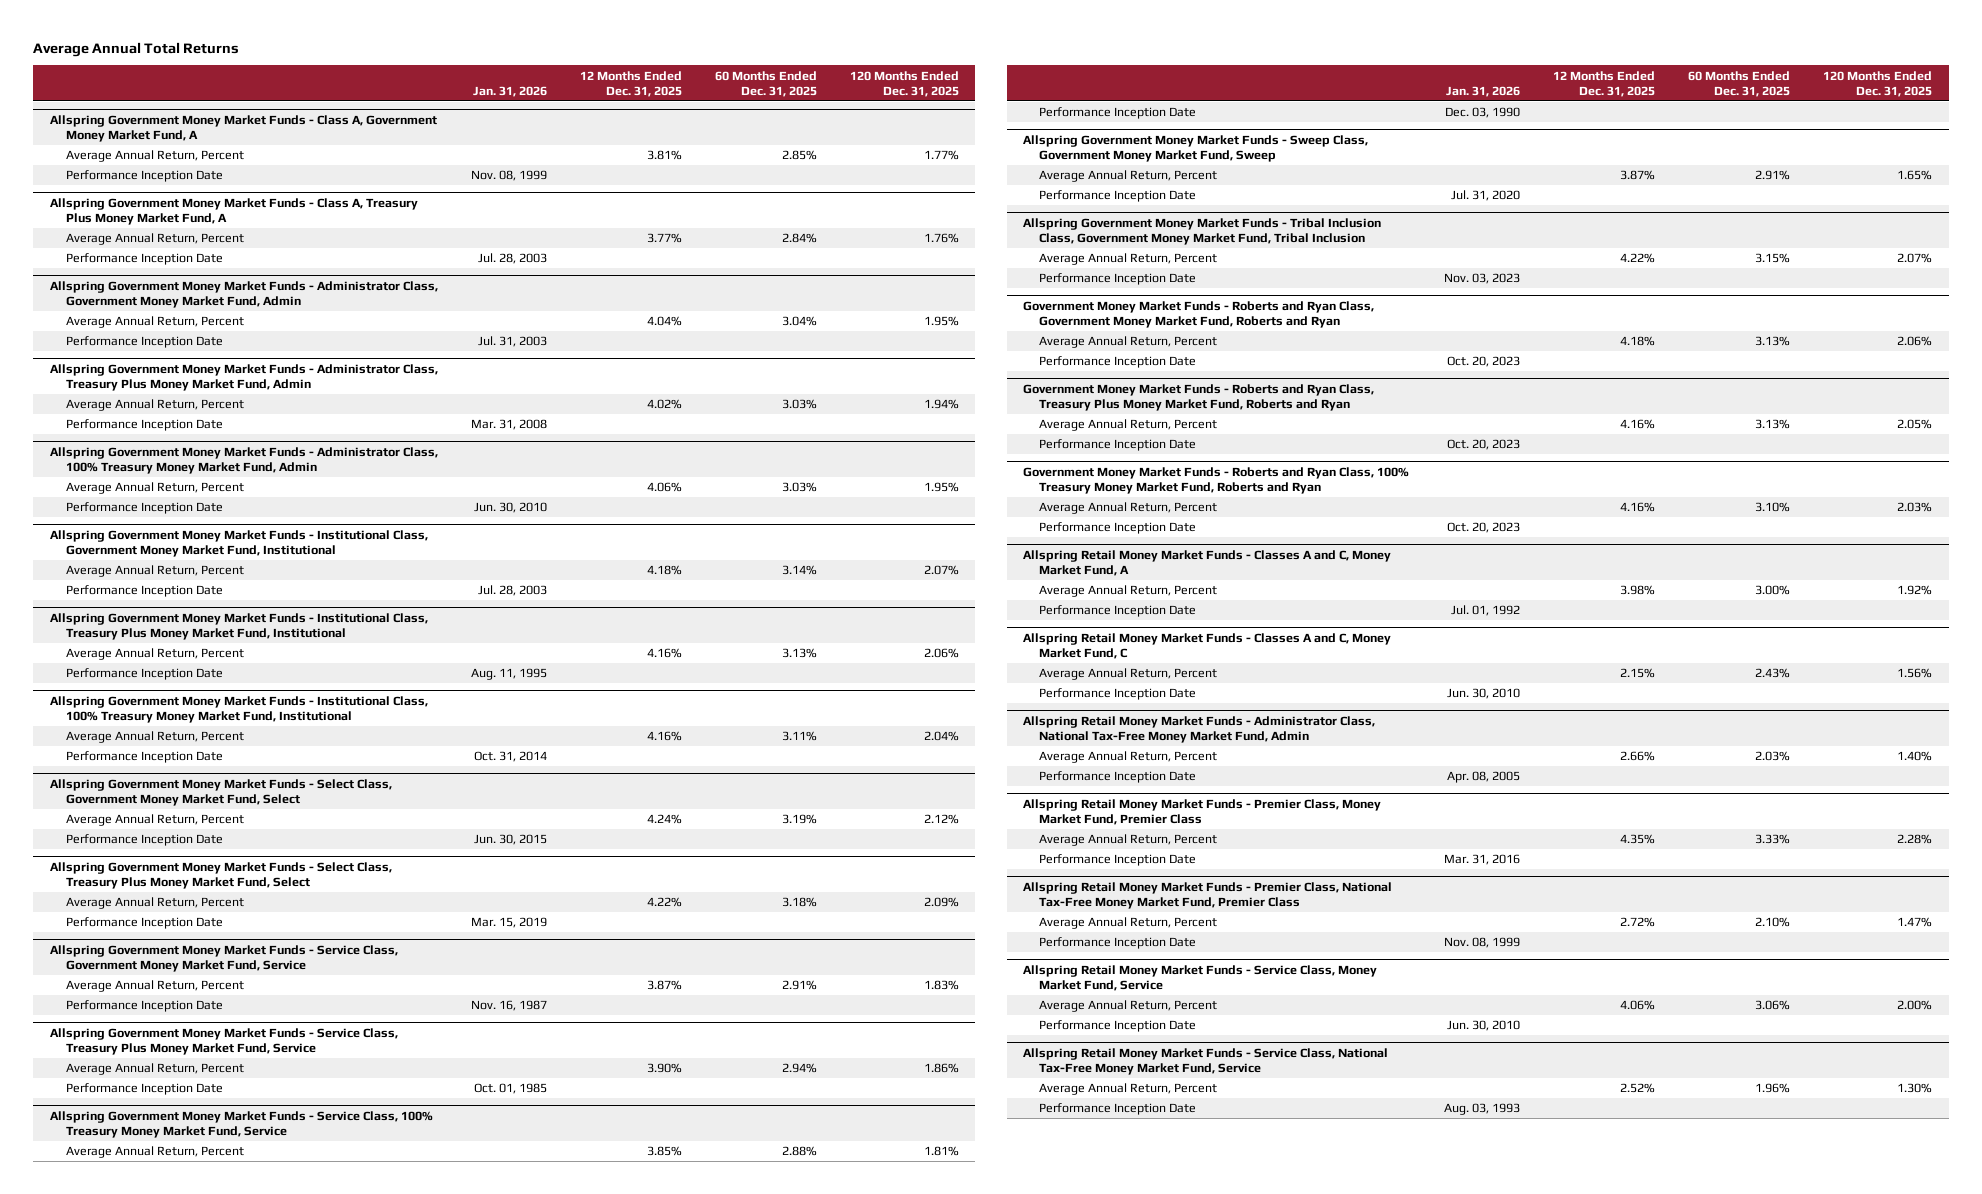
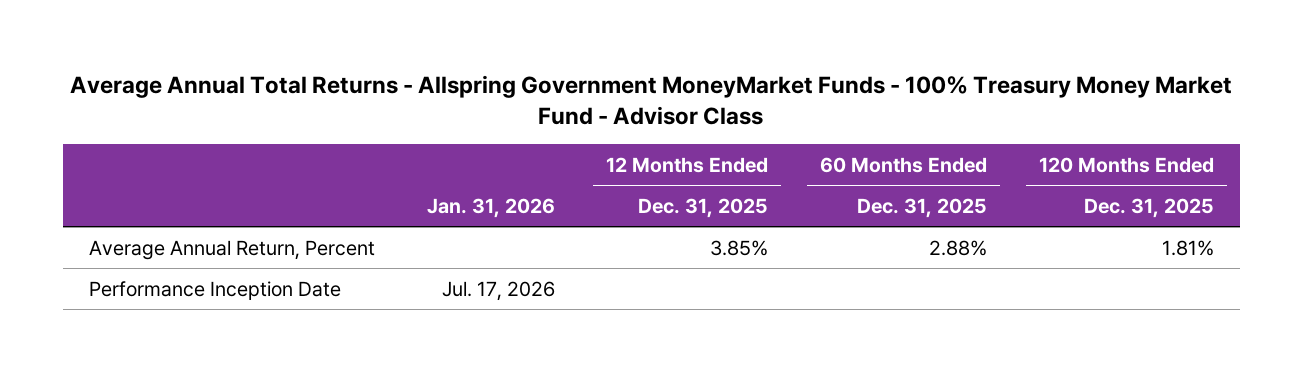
[33,41,240,57] Average Annual Total Returns -> [70,75,1233,126] Average Annual Total Returns - Allspring Government MoneyMarket Funds - 100% Treasury Money Market Fund - Advisor Class
[49,114,437,142] Allspring Government Money Market Funds - Class A, Government Money Market Fund, A -> none
[65,150,244,163] Average Annual Return, Percent -> none
[65,170,223,183] Performance Inception Date -> none
[49,197,418,225] Allspring Government Money Market Funds - Class A, Treasury Plus Money Market Fund, A -> none
[65,233,244,246] Average Annual Return, Percent -> none
[65,253,223,266] Performance Inception Date -> none
[49,280,438,308] Allspring Government Money Market Funds - Administrator Class, Government Money Market Fund, Admin -> none
[65,316,244,329] Average Annual Return, Percent -> none
[65,336,223,349] Performance Inception Date -> none
[49,363,438,391] Allspring Government Money Market Funds - Administrator Class, Treasury Plus Money Market Fund, Admin -> none
[65,399,244,412] Average Annual Return, Percent -> none
[65,419,223,432] Performance Inception Date -> none
[49,446,438,474] Allspring Government Money Market Funds - Administrator Class, 100% Treasury Money Market Fund, Admin -> none
[65,482,244,495] Average Annual Return, Percent -> none
[65,502,223,515] Performance Inception Date -> none
[49,529,428,557] Allspring Government Money Market Funds - Institutional Class, Government Money Market Fund, Institutional -> none
[65,565,244,578] Average Annual Return, Percent -> none
[65,585,223,598] Performance Inception Date -> none
[49,612,428,640] Allspring Government Money Market Funds - Institutional Class, Treasury Plus Money Market Fund, Institutional -> none
[65,648,244,661] Average Annual Return, Percent -> none
[65,668,223,681] Performance Inception Date -> none
[49,695,428,723] Allspring Government Money Market Funds - Institutional Class, 100% Treasury Money Market Fund, Institutional -> none
[65,731,244,744] Average Annual Return, Percent -> none
[65,751,223,764] Performance Inception Date -> none
[49,778,392,806] Allspring Government Money Market Funds - Select Class, Government Money Market Fund, Select -> none
[65,814,244,827] Average Annual Return, Percent -> none
[65,834,223,847] Performance Inception Date -> none
[49,861,392,889] Allspring Government Money Market Funds - Select Class, Treasury Plus Money Market Fund, Select -> none
[65,897,244,910] Average Annual Return, Percent -> none
[65,917,223,930] Performance Inception Date -> none
[49,944,398,972] Allspring Government Money Market Funds - Service Class, Government Money Market Fund, Service -> none
[65,980,244,993] Average Annual Return, Percent -> none
[65,1000,223,1013] Performance Inception Date -> none
[49,1027,398,1055] Allspring Government Money Market Funds - Service Class, Treasury Plus Money Market Fund, Service -> none
[65,1063,244,1076] Average Annual Return, Percent -> none
[65,1083,223,1096] Performance Inception Date -> none
[49,1110,433,1138] Allspring Government Money Market Funds - Service Class, 100% Treasury Money Market Fund, Service -> none
[1023,134,1369,162] Allspring Government Money Market Funds - Sweep Class, Government Money Market Fund, Sweep -> none
[1039,170,1218,183] Average Annual Return, Percent -> none
[1039,190,1197,203] Performance Inception Date -> none
[1023,217,1382,245] Allspring Government Money Market Funds - Tribal Inclusion Class, Government Money Market Fund, Tribal Inclusion -> none
[1039,253,1218,266] Average Annual Return, Percent -> none
[1039,273,1197,286] Performance Inception Date -> none
[1023,300,1375,328] Government Money Market Funds - Roberts and Ryan Class, Government Money Market Fund, Roberts and Ryan -> none
[1039,336,1218,349] Average Annual Return, Percent -> none
[1039,356,1197,369] Performance Inception Date -> none
[1023,383,1375,411] Government Money Market Funds - Roberts and Ryan Class, Treasury Plus Money Market Fund, Roberts and Ryan -> none
[1039,419,1218,432] Average Annual Return, Percent -> none
[1039,439,1197,452] Performance Inception Date -> none
[1023,466,1410,494] Government Money Market Funds - Roberts and Ryan Class, 100% Treasury Money Market Fund, Roberts and Ryan -> none
[1039,502,1218,515] Average Annual Return, Percent -> none
[1039,522,1197,535] Performance Inception Date -> none
[1023,549,1392,576] Allspring Retail Money Market Funds - Classes A and C, Money Market Fund, A -> none
[1039,585,1218,598] Average Annual Return, Percent -> none
[1039,605,1197,618] Performance Inception Date -> none
[1023,632,1392,659] Allspring Retail Money Market Funds - Classes A and C, Money Market Fund, C -> none
[1039,668,1218,681] Average Annual Return, Percent -> none
[1039,688,1197,701] Performance Inception Date -> none
[1023,715,1376,743] Allspring Retail Money Market Funds - Administrator Class, National Tax-Free Money Market Fund, Admin -> none
[1039,751,1218,764] Average Annual Return, Percent -> none
[1039,771,1197,784] Performance Inception Date -> none
[1023,798,1382,825] Allspring Retail Money Market Funds - Premier Class, Money Market Fund, Premier Class -> none
[1039,834,1218,847] Average Annual Return, Percent -> none
[1039,854,1197,867] Performance Inception Date -> none
[1023,881,1393,909] Allspring Retail Money Market Funds - Premier Class, National Tax-Free Money Market Fund, Premier Class -> none
[1039,917,1218,930] Average Annual Return, Percent -> none
[1039,937,1197,950] Performance Inception Date -> none
[1023,964,1378,991] Allspring Retail Money Market Funds - Service Class, Money Market Fund, Service -> none
[1039,1000,1218,1013] Average Annual Return, Percent -> none
[1039,1020,1197,1033] Performance Inception Date -> none
[1023,1047,1389,1075] Allspring Retail Money Market Funds - Service Class, National Tax-Free Money Market Fund, Service -> none
[1039,1083,1218,1096] Average Annual Return, Percent -> none
[1039,1103,1197,1116] Performance Inception Date -> none
[1445,107,1521,119] Dec. 03, 1990 -> [441,280,555,301] Jul. 17, 2026

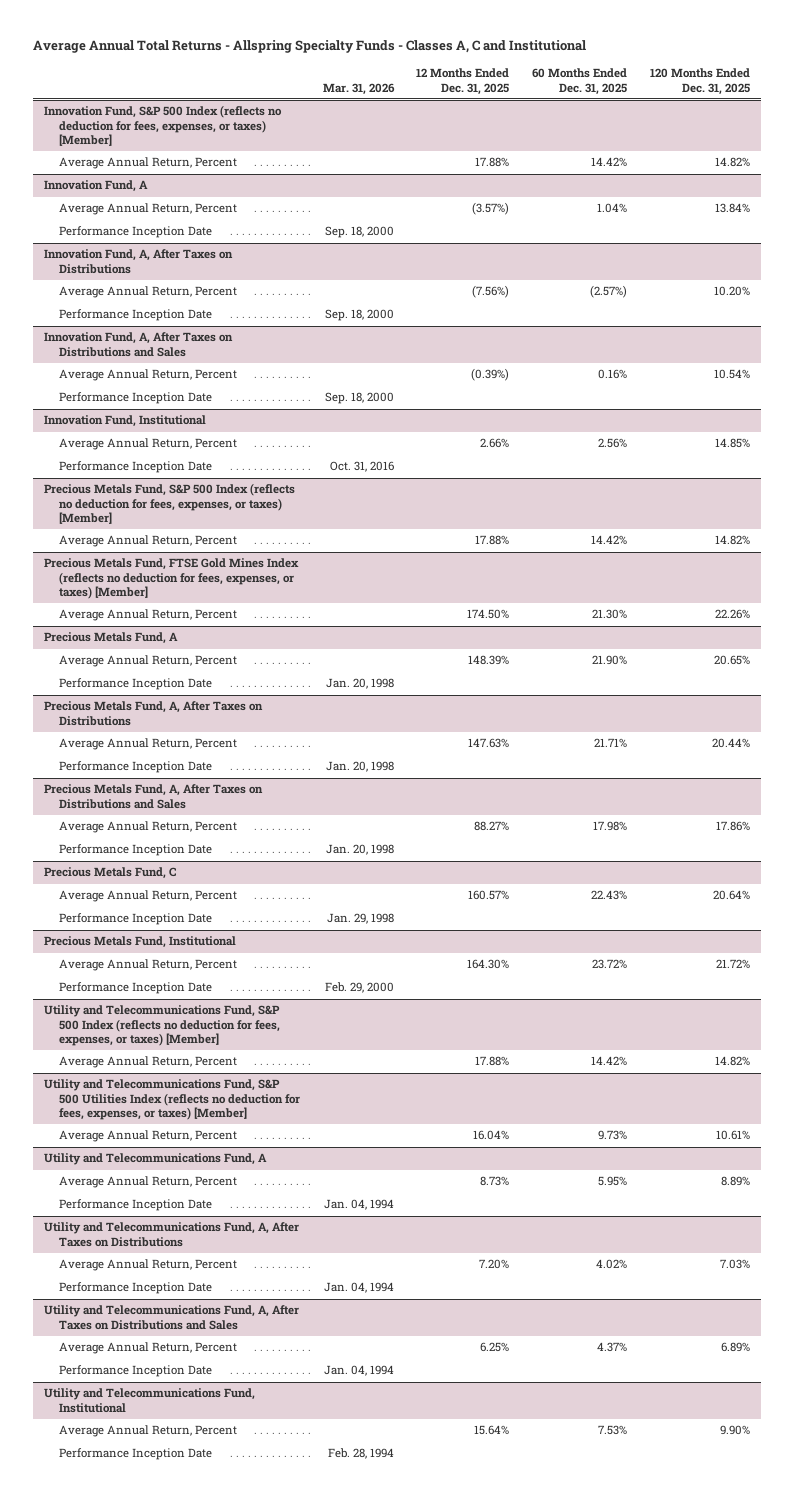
[70,75,1233,126] Average Annual Total Returns - Allspring Government MoneyMarket Funds - 100% Treasury Money Market Fund - Advisor Class -> [32,40,586,54] Average Annual Total Returns - Allspring Specialty Funds - Classes A, C and Institutional
[426,197,555,218] Jan. 31, 2026 -> none
none -> [322,82,395,95] Mar. 31, 2026
[88,239,375,260] Average Annual Return, Percent -> none
[88,280,341,300] Performance Inception Date -> none
none -> [44,105,283,147] Innovation Fund, S&P 500 Index (reflects no deduction for fees, expenses, or taxes) [Member]
none -> [59,157,238,170] Average Annual Return, Percent
none -> [44,180,149,193] Innovation Fund, A
none -> [59,203,238,216] Average Annual Return, Percent
none -> [59,226,213,239] Performance Inception Date
none -> [44,249,234,274] Innovation Fund, A, After Taxes on Distributions
none -> [59,286,238,299] Average Annual Return, Percent
none -> [59,309,213,322] Performance Inception Date
none -> [44,332,234,357] Innovation Fund, A, After Taxes on Distributions and Sales
none -> [59,369,238,382] Average Annual Return, Percent
none -> [59,392,213,405] Performance Inception Date
none -> [44,415,207,428] Innovation Fund, Institutional
none -> [59,438,238,451] Average Annual Return, Percent
none -> [59,461,213,474] Performance Inception Date
none -> [44,483,296,525] Precious Metals Fund, S&P 500 Index (reflects no deduction for fees, expenses, or taxes) [Member]
none -> [59,535,238,548] Average Annual Return, Percent
none -> [44,558,300,600] Precious Metals Fund, FTSE Gold Mines Index (reflects no deduction for fees, expenses, or taxes) [Member]
none -> [59,609,238,622] Average Annual Return, Percent
none -> [44,632,179,645] Precious Metals Fund, A
none -> [59,655,238,668] Average Annual Return, Percent
none -> [59,678,213,691] Performance Inception Date
none -> [44,701,264,726] Precious Metals Fund, A, After Taxes on Distributions
none -> [59,738,238,751] Average Annual Return, Percent
none -> [59,761,213,774] Performance Inception Date
none -> [44,784,264,809] Precious Metals Fund, A, After Taxes on Distributions and Sales
none -> [59,821,238,834] Average Annual Return, Percent
none -> [59,844,213,857] Performance Inception Date
none -> [44,867,177,880] Precious Metals Fund, C
none -> [59,890,238,903] Average Annual Return, Percent
none -> [59,913,213,926] Performance Inception Date
none -> [44,936,237,949] Precious Metals Fund, Institutional
none -> [59,959,238,972] Average Annual Return, Percent
none -> [59,982,213,995] Performance Inception Date
none -> [44,1005,281,1047] Utility and Telecommunications Fund, S&P 500 Index (reflects no deduction for fees, expenses, or taxes) [Member]
none -> [59,1056,238,1069] Average Annual Return, Percent
none -> [44,1079,301,1121] Utility and Telecommunications Fund, S&P 500 Utilities Index (reflects no deduction for fees, expenses, or taxes) [Member]
none -> [59,1130,238,1143] Average Annual Return, Percent
none -> [44,1153,268,1166] Utility and Telecommunications Fund, A
none -> [59,1176,238,1189] Average Annual Return, Percent
none -> [59,1199,213,1212] Performance Inception Date
none -> [44,1222,300,1247] Utility and Telecommunications Fund, A, After Taxes on Distributions
none -> [59,1259,238,1272] Average Annual Return, Percent
none -> [59,1282,213,1295] Performance Inception Date
none -> [44,1305,300,1330] Utility and Telecommunications Fund, A, After Taxes on Distributions and Sales
none -> [59,1342,238,1355] Average Annual Return, Percent
none -> [59,1365,213,1378] Performance Inception Date
none -> [44,1388,256,1413] Utility and Telecommunications Fund, Institutional
none -> [59,1425,238,1438] Average Annual Return, Percent
none -> [59,1448,213,1461] Performance Inception Date

